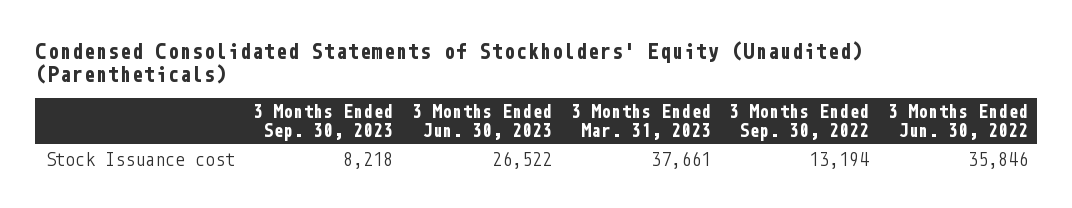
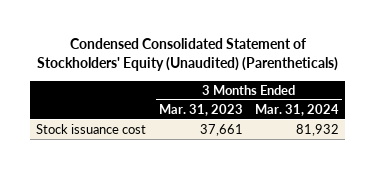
[35,40,864,85] Condensed Consolidated Statements of Stockholders' Equity (Unaudited) (Parentheticals) -> [36,38,338,72] Condensed Consolidated Statement of Stockholders' Equity (Unaudited) (Parentheticals)
[253,104,394,141] 3 Months Ended Sep. 30, 2023 -> none
[411,104,552,140] 3 Months Ended Jun. 30, 2023 -> none
[729,104,870,141] 3 Months Ended Sep. 30, 2022 -> none
[887,104,1028,140] 3 Months Ended Jun. 30, 2022 -> none
none -> [255,103,340,116] Mar. 31, 2024
[44,151,235,166] Stock Issuance cost -> [36,123,147,134] Stock issuance cost

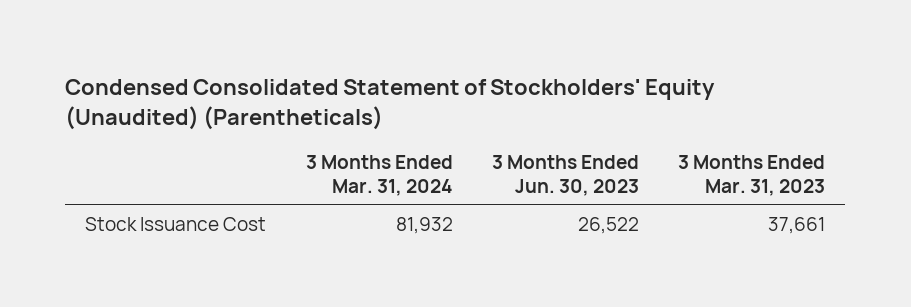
none -> [492,155,640,196] 3 Months Ended Jun. 30, 2023
[36,123,147,134] Stock issuance cost -> [85,216,267,231] Stock Issuance Cost

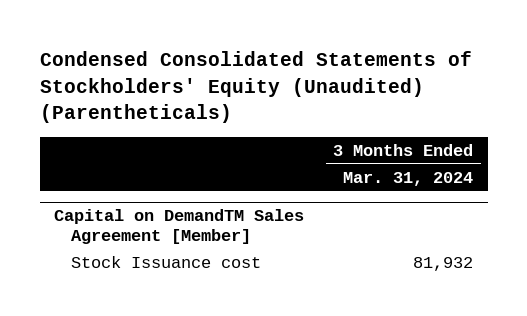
[65,78,716,130] Condensed Consolidated Statement of Stockholders' Equity (Unaudited) (Parentheticals) -> [39,51,472,124] Condensed Consolidated Statements of Stockholders' Equity (Unaudited) (Parentheticals)
[492,155,640,196] 3 Months Ended Jun. 30, 2023 -> none
[678,155,826,196] 3 Months Ended Mar. 31, 2023 -> none
none -> [54,209,305,245] Capital on DemandTM Sales Agreement [Member]
[85,216,267,231] Stock Issuance Cost -> [70,256,261,269] Stock Issuance cost

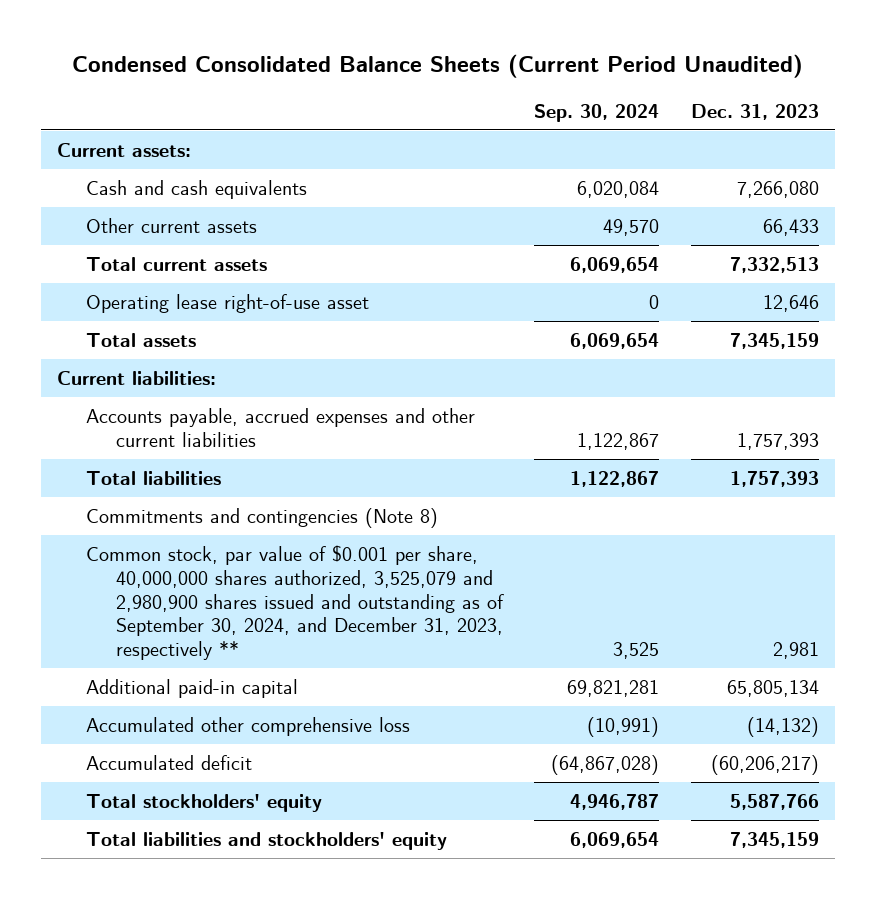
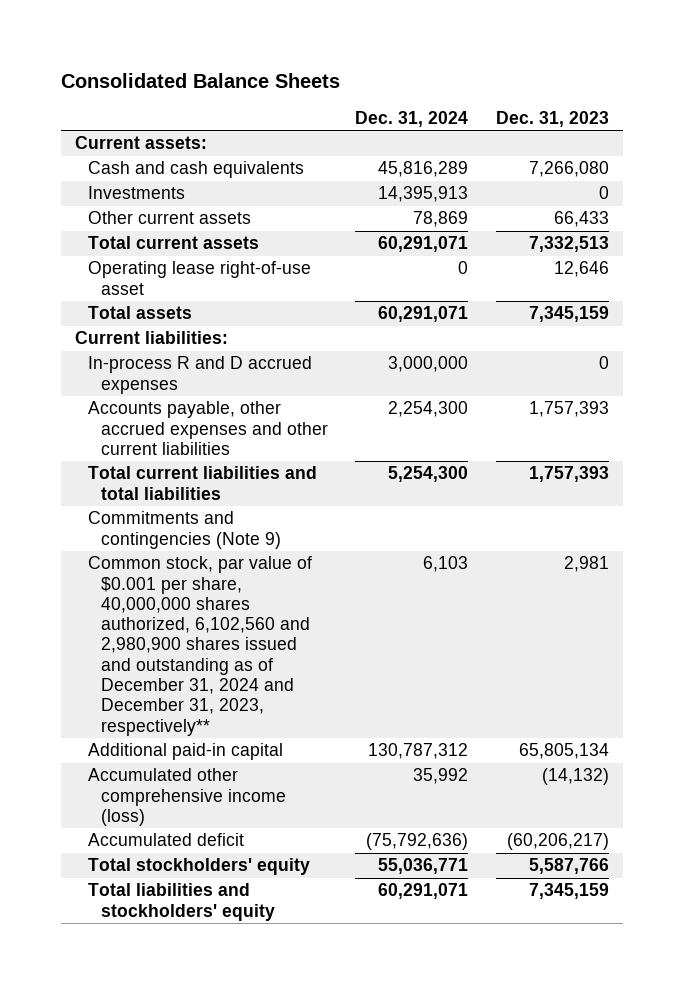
[72,53,804,78] Condensed Consolidated Balance Sheets (Current Period Unaudited) -> [61,73,341,89] Consolidated Balance Sheets
[534,103,660,122] Sep. 30, 2024 -> none
none -> [355,111,469,128] Dec. 31, 2024
none -> [87,186,185,200] Investments
none -> [87,356,312,394] In-process R and D accrued expenses
[86,407,476,447] Accounts payable, accrued expenses and other current liabilities -> [87,401,328,455] Accounts payable, other accrued expenses and other current liabilities
[86,470,222,485] Total liabilities -> [87,466,317,500] Total current liabilities and total liabilities
[86,507,439,528] Commitments and contingencies (Note 8) -> [87,511,281,549] Commitments and contingencies (Note 9)
[86,544,504,661] Common stock, par value of $0.001 per share, 40,000,000 shares authorized, 3,525,079 and 2,980,900 shares issued and outstanding as of September 30, 2024, and December 31, 2023, respectively ** -> [87,556,312,736] Common stock, par value of $0.001 per share, 40,000,000 shares authorized, 6,102,560 and 2,980,900 shares issued and outstanding as of December 31, 2024 and December 31, 2023, respectively**
[86,716,411,736] Accumulated other comprehensive loss -> [87,768,286,826] Accumulated other comprehensive income (loss)

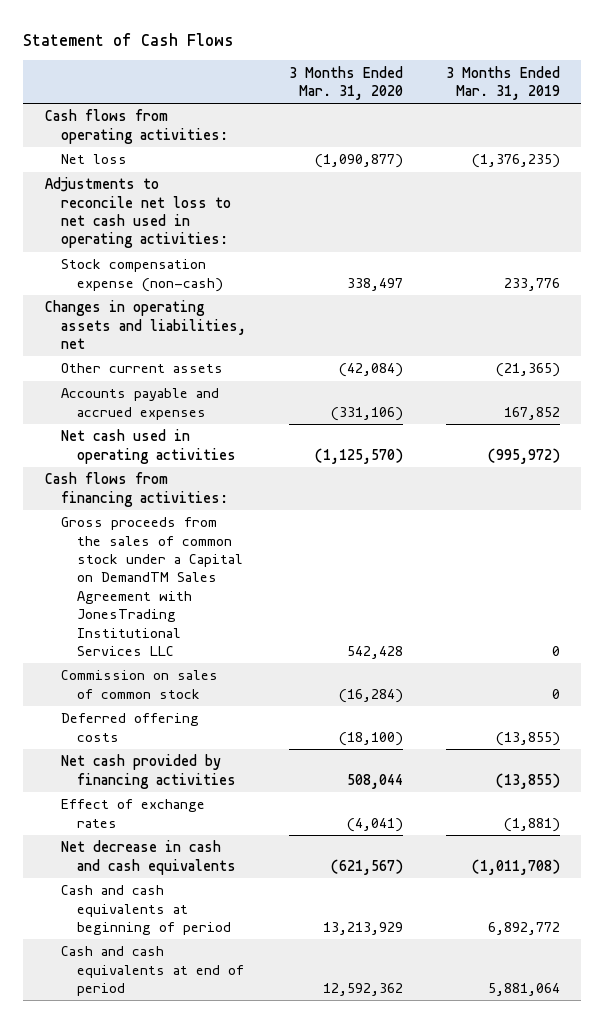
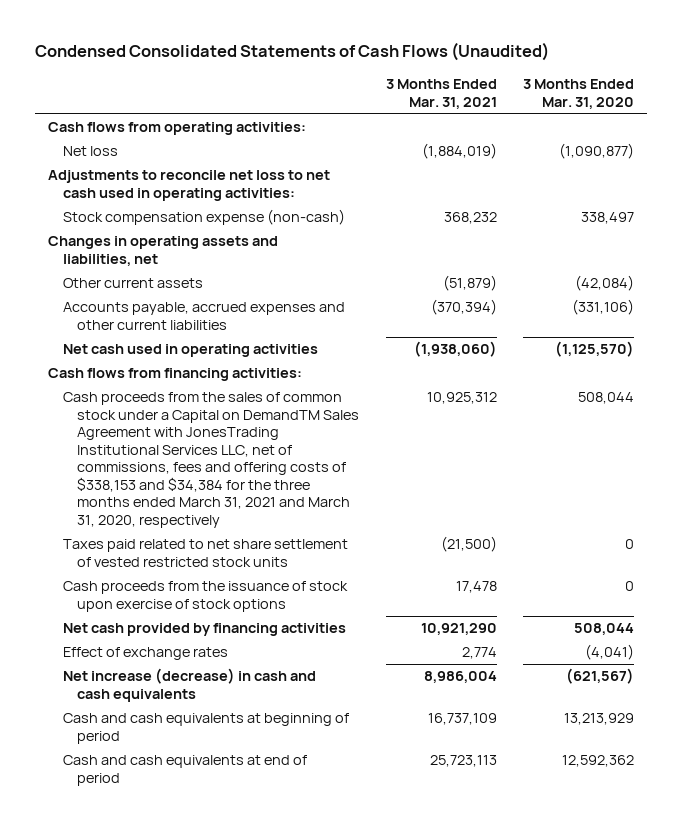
[23,32,235,46] Statement of Cash Flows -> [34,42,549,62] Condensed Consolidated Statements of Cash Flows (Unaudited)
[445,65,560,101] 3 Months Ended Mar. 31, 2019 -> none
none -> [385,79,497,109] 3 Months Ended Mar. 31, 2021
[60,388,219,420] Accounts payable and accrued expenses -> [62,302,345,330] Accounts payable, accrued expenses and other current liabilities
[60,670,218,699] Commission on sales of common stock -> none
[60,713,199,742] Deferred offering costs -> none
[60,517,244,657] Gross proceeds from the sales of common stock under a Capital on DemandTM Sales Agreement with JonesTrading Institutional Services LLC -> [62,392,359,529] Cash proceeds from the sales of common stock under a Capital on DemandTM Sales Agreement with JonesTrading Institutional Services LLC, net of commissions, fees and offering costs of $338,153 and $34,384 for the three months ended March 31, 2021 and March 31, 2020, respectively
[346,646,403,660] 542,428 -> [578,392,635,405] 508,044
none -> [62,539,348,567] Taxes paid related to net share settlement of vested restricted stock units
none -> [62,581,348,612] Cash proceeds from the issuance of stock upon exercise of stock options
[60,840,237,875] Net decrease in cash and cash equivalents -> [62,668,316,702] Net increase (decrease) in cash and cash equivalents

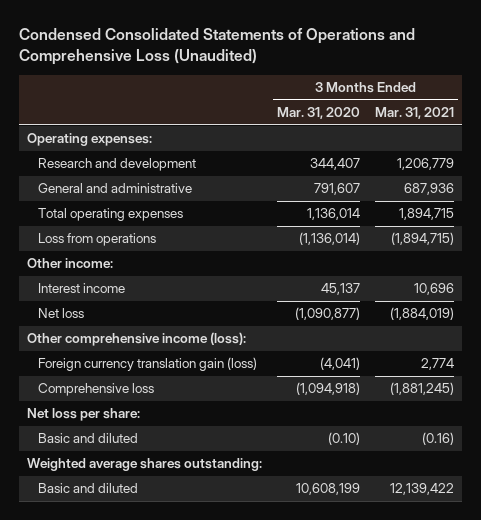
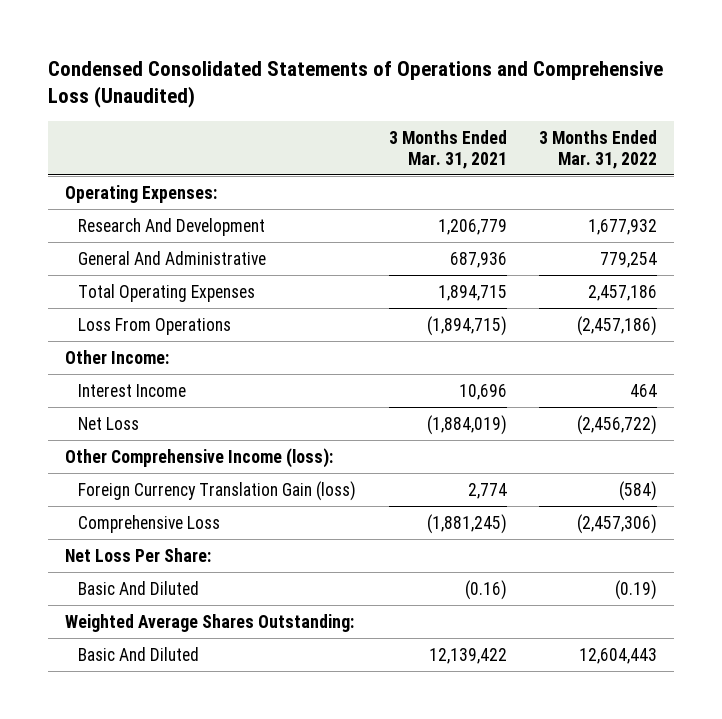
[277,107,361,120] Mar. 31, 2020 -> none
none -> [539,129,658,169] 3 Months Ended Mar. 31, 2022
[26,133,152,147] Operating expenses: -> [64,184,217,203] Operating Expenses:
[38,158,197,172] Research and development -> [77,217,265,236] Research And Development
[38,183,193,194] General and administrative -> [77,250,266,265] General And Administrative
[38,208,184,222] Total operating expenses -> [77,283,255,302] Total Operating Expenses
[38,233,157,247] Loss from operations -> [77,317,231,335] Loss From Operations
[26,258,113,269] Other income: -> [64,349,169,364] Other Income:
[38,283,126,294] Interest income -> [77,383,186,397] Interest Income
[38,308,85,319] Net loss -> [77,416,139,430] Net Loss
[26,332,246,347] Other comprehensive income (loss): -> [64,447,333,468] Other Comprehensive Income (loss):
[38,357,258,372] Foreign currency translation gain (loss) -> [77,480,356,501] Foreign Currency Translation Gain (loss)
[38,383,155,397] Comprehensive loss -> [77,514,220,533] Comprehensive Loss
[26,408,140,422] Net loss per share: -> [64,547,211,562] Net Loss Per Share:
[38,433,139,444] Basic and diluted -> [77,580,199,595] Basic And Diluted
[26,458,262,472] Weighted average shares outstanding: -> [64,613,354,632] Weighted Average Shares Outstanding:
[38,483,139,494] Basic and diluted -> [77,646,199,661] Basic And Diluted

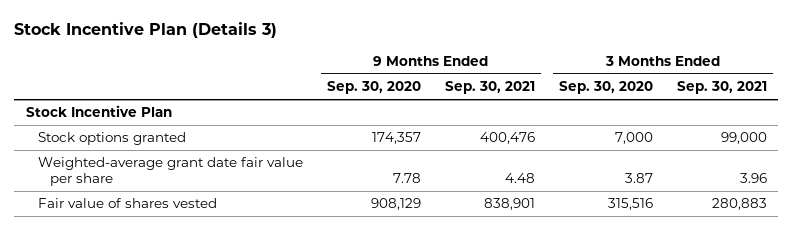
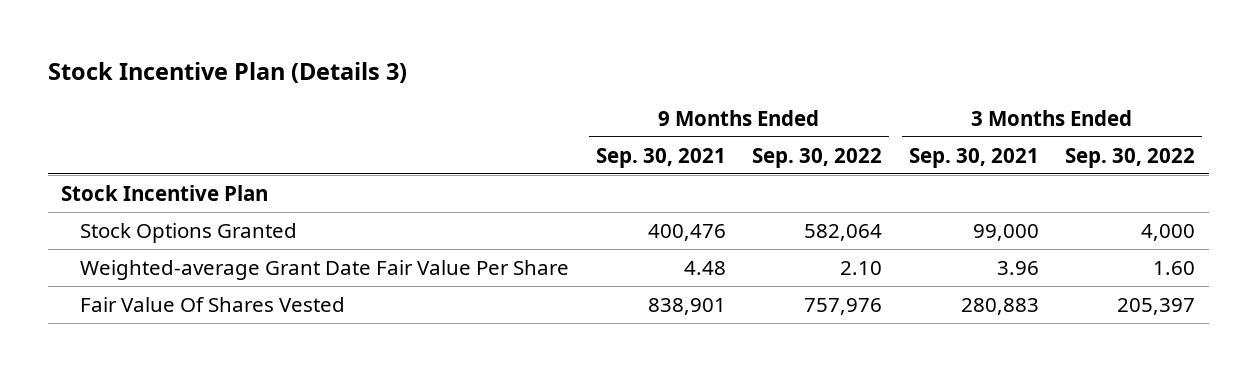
[326,81,421,95] Sep. 30, 2020 -> none
[558,81,653,95] Sep. 30, 2020 -> none
none -> [752,147,883,168] Sep. 30, 2022
none -> [1065,147,1196,168] Sep. 30, 2022
[37,132,186,146] Stock options granted -> [80,222,298,243] Stock Options Granted
[37,157,303,187] Weighted-average grant date fair value per share -> [80,259,570,280] Weighted-average Grant Date Fair Value Per Share
[37,198,217,209] Fair value of shares vested -> [80,296,346,312] Fair Value Of Shares Vested

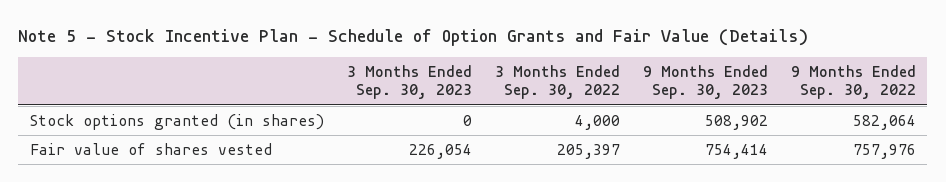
[47,61,407,83] Stock Incentive Plan (Details 3) -> [18,29,809,47] Note 5 - Stock Incentive Plan - Schedule of Option Grants and Fair Value (Details)
[595,147,726,168] Sep. 30, 2021 -> none
[908,147,1039,168] Sep. 30, 2021 -> none
none -> [346,65,472,100] 3 Months Ended Sep. 30, 2023
none -> [642,65,768,100] 9 Months Ended Sep. 30, 2023
[60,184,268,201] Stock Incentive Plan -> none
[80,259,570,280] Weighted-average Grant Date Fair Value Per Share -> none
[80,222,298,243] Stock Options Granted -> [29,113,324,130] Stock options granted (in shares)
[80,296,346,312] Fair Value Of Shares Vested -> [29,142,272,155] Fair value of shares vested

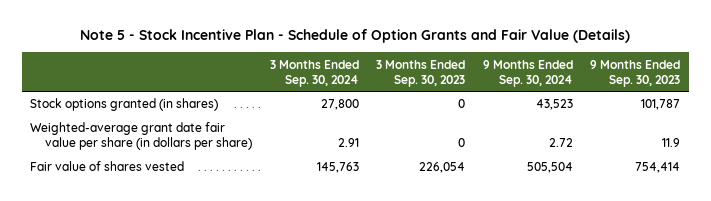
[494,65,620,100] 3 Months Ended Sep. 30, 2022 -> none
[790,65,916,100] 9 Months Ended Sep. 30, 2022 -> none
none -> [269,59,359,87] 3 Months Ended Sep. 30, 2024
none -> [482,59,573,87] 9 Months Ended Sep. 30, 2024
[704,114,768,130] 508,902 -> [641,99,681,111] 101,787
none -> [30,122,253,151] Weighted-average grant date fair value per share (in dollars per share)

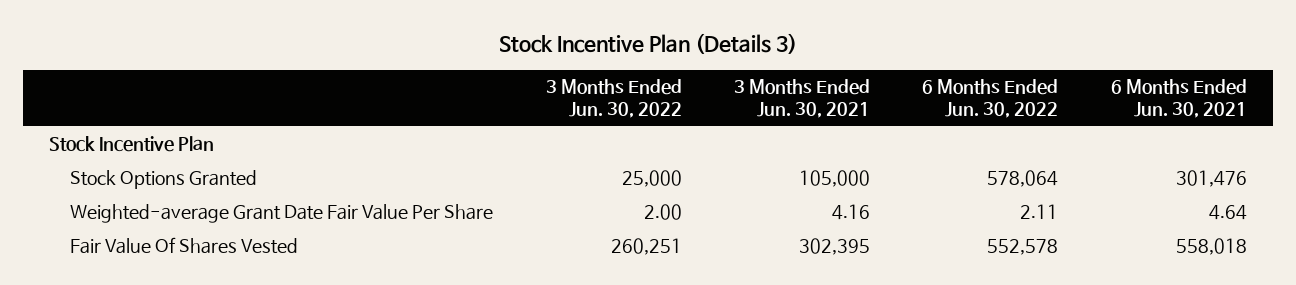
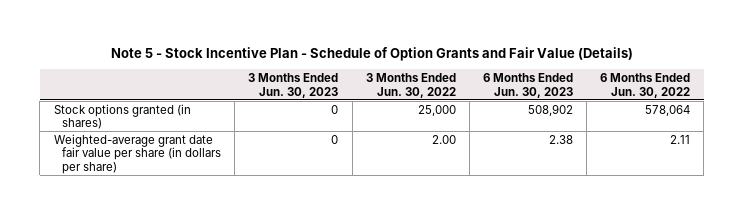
[499,33,798,55] Stock Incentive Plan (Details 3) -> [110,46,633,61] Note 5 - Stock Incentive Plan - Schedule of Option Grants and Fair Value (Details)
[733,79,870,118] 3 Months Ended Jun. 30, 2021 -> none
[1110,79,1247,118] 6 Months Ended Jun. 30, 2021 -> none
none -> [248,72,339,98] 3 Months Ended Jun. 30, 2023
none -> [482,72,573,98] 6 Months Ended Jun. 30, 2023
[49,135,215,152] Stock Incentive Plan -> none
[70,236,299,254] Fair Value Of Shares Vested -> none
[70,169,258,189] Stock Options Granted -> [53,103,191,130] Stock options granted (in shares)
[70,203,494,223] Weighted-average Grant Date Fair Value Per Share -> [53,133,222,175] Weighted-average grant date fair value per share (in dollars per share)

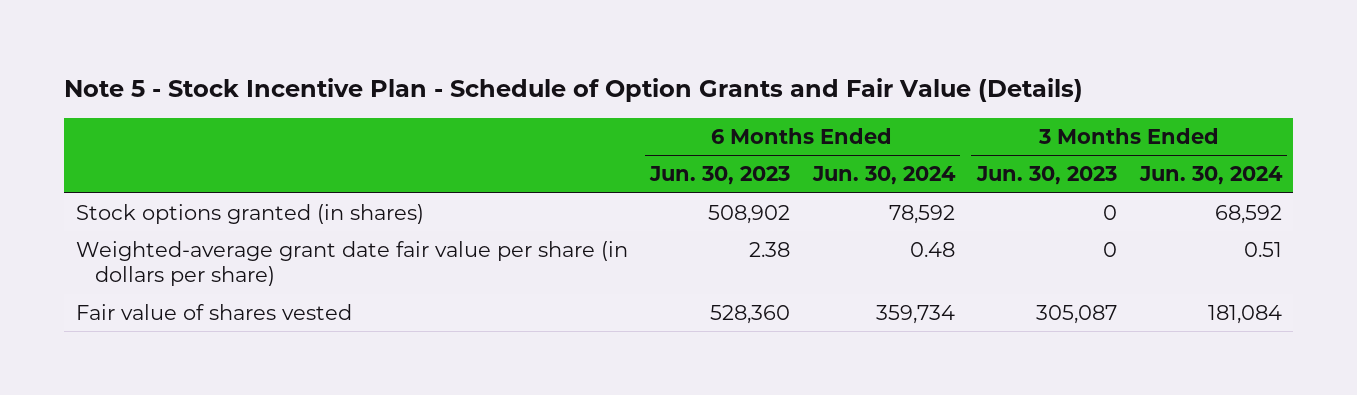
[365,72,456,98] 3 Months Ended Jun. 30, 2022 -> none
[600,72,691,98] 6 Months Ended Jun. 30, 2022 -> none
none -> [811,166,956,186] Jun. 30, 2024
none -> [1138,166,1283,186] Jun. 30, 2024
none -> [75,303,352,320] Fair value of shares vested

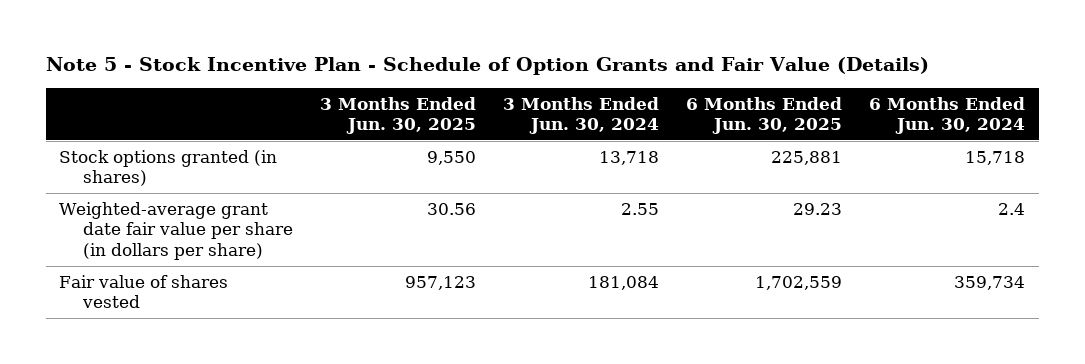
[649,166,791,186] Jun. 30, 2023 -> none
[976,166,1118,186] Jun. 30, 2023 -> none
none -> [320,96,477,135] 3 Months Ended Jun. 30, 2025
none -> [686,96,843,135] 6 Months Ended Jun. 30, 2025
[888,204,955,224] 78,592 -> [965,150,1026,165] 15,718
[1214,204,1282,224] 68,592 -> [599,150,660,165] 13,718
[909,241,955,257] 0.48 -> [998,202,1026,215] 2.4
[1243,241,1282,257] 0.51 -> [621,202,660,215] 2.55

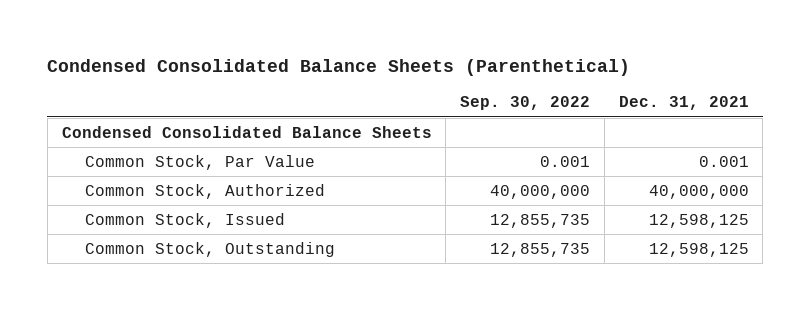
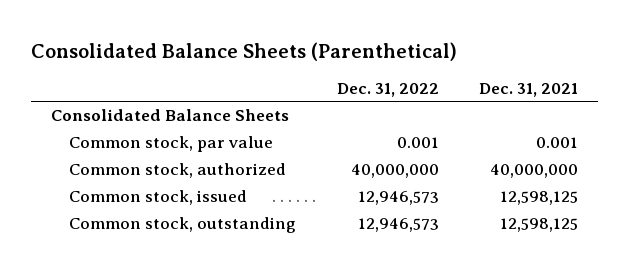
[47,58,631,76] Condensed Consolidated Balance Sheets (Parenthetical) -> [30,41,457,61] Consolidated Balance Sheets (Parenthetical)
[460,96,591,111] Sep. 30, 2022 -> none
none -> [336,83,439,98] Dec. 31, 2022
[61,125,432,138] Condensed Consolidated Balance Sheets -> [51,109,290,122] Consolidated Balance Sheets
[85,154,316,170] Common Stock, Par Value -> [69,136,274,153] Common stock, par value
[85,183,326,199] Common Stock, Authorized -> [69,163,287,179] Common stock, authorized
[85,212,286,228] Common Stock, Issued -> [69,190,248,206] Common stock, issued
[85,241,336,257] Common Stock, Outstanding -> [69,217,297,234] Common stock, outstanding

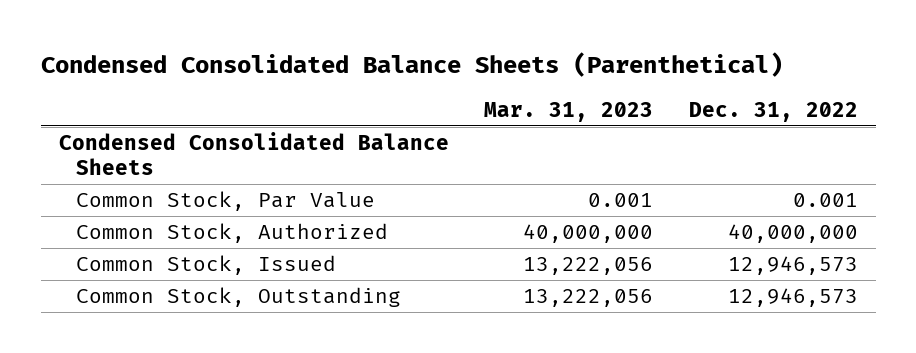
[30,41,457,61] Consolidated Balance Sheets (Parenthetical) -> [40,51,783,77] Condensed Consolidated Balance Sheets (Parenthetical)
[478,83,578,98] Dec. 31, 2021 -> none
none -> [484,101,654,122] Mar. 31, 2023
[51,109,290,122] Consolidated Balance Sheets -> [58,132,449,176] Condensed Consolidated Balance Sheets
[69,136,274,153] Common stock, par value -> [76,191,376,212] Common Stock, Par Value
[69,163,287,179] Common stock, authorized -> [76,223,389,244] Common Stock, Authorized
[69,190,248,206] Common stock, issued -> [76,255,337,276] Common Stock, Issued
[69,217,297,234] Common stock, outstanding -> [76,287,402,308] Common Stock, Outstanding

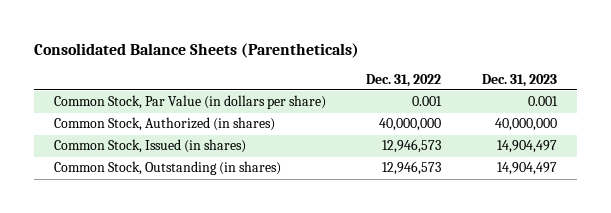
[40,51,783,77] Condensed Consolidated Balance Sheets (Parenthetical) -> [33,42,359,58] Consolidated Balance Sheets (Parentheticals)
[484,101,654,122] Mar. 31, 2023 -> none
none -> [481,73,557,87] Dec. 31, 2023
[58,132,449,176] Condensed Consolidated Balance Sheets -> none
[76,191,376,212] Common Stock, Par Value -> [54,95,327,110] Common Stock, Par Value (in dollars per share)
[76,223,389,244] Common Stock, Authorized -> [54,117,276,132] Common Stock, Authorized (in shares)
[76,255,337,276] Common Stock, Issued -> [54,139,247,154] Common Stock, Issued (in shares)
[76,287,402,308] Common Stock, Outstanding -> [54,161,282,176] Common Stock, Outstanding (in shares)

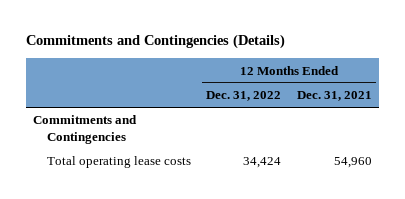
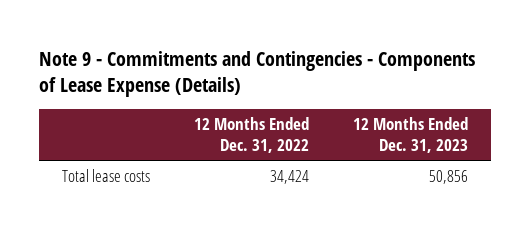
[25,34,285,50] Commitments and Contingencies (Details) -> [39,50,476,97] Note 9 - Commitments and Contingencies - Components of Lease Expense (Details)
[296,91,372,102] Dec. 31, 2021 -> none
none -> [353,116,469,154] 12 Months Ended Dec. 31, 2023
[33,115,138,144] Commitments and Contingencies -> none
[46,156,191,169] Total operating lease costs -> [61,169,150,183] Total lease costs

